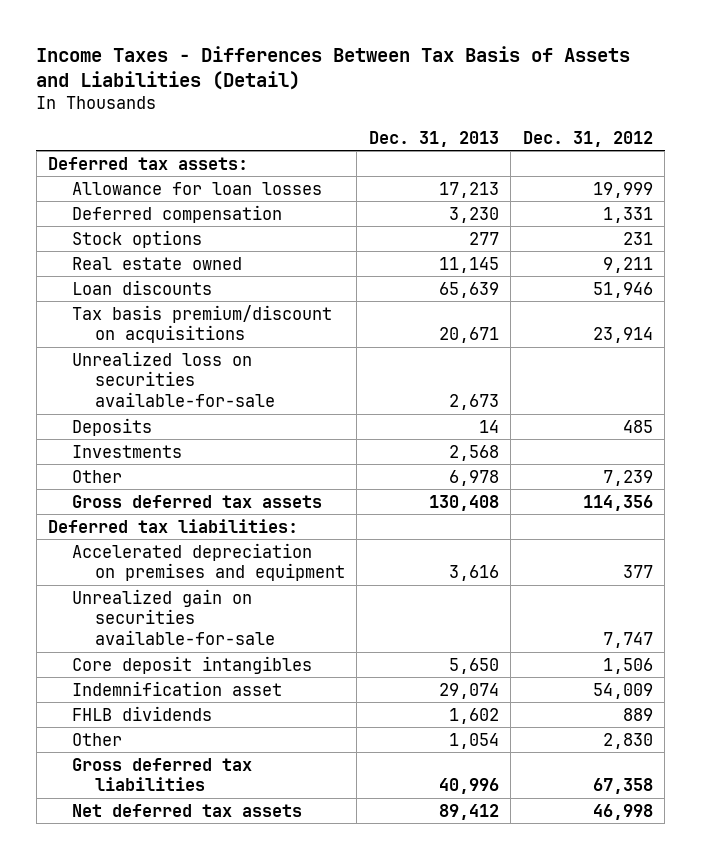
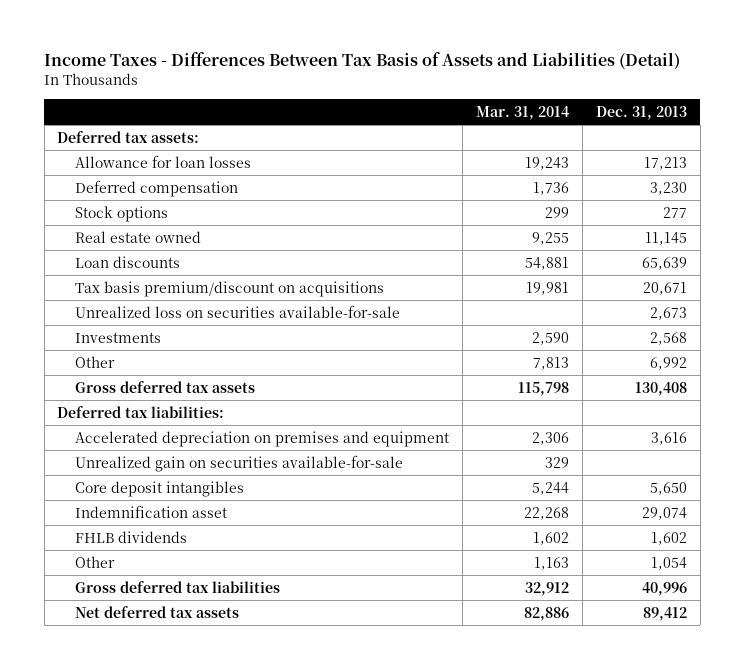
[522,130,653,147] Dec. 31, 2012 -> none
none -> [475,105,569,120] Mar. 31, 2014
[71,417,152,436] Deposits -> none
[448,469,499,486] 6,978 -> [649,356,687,370] 6,992

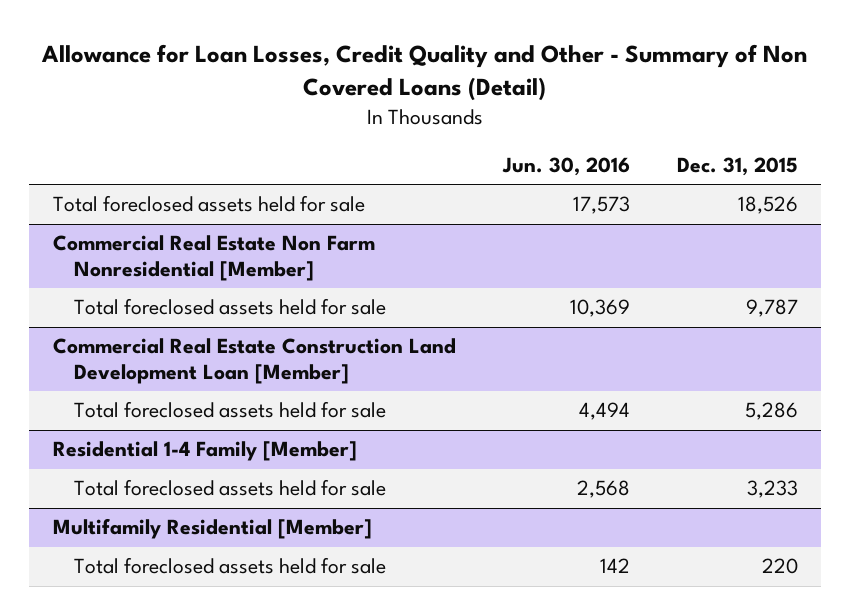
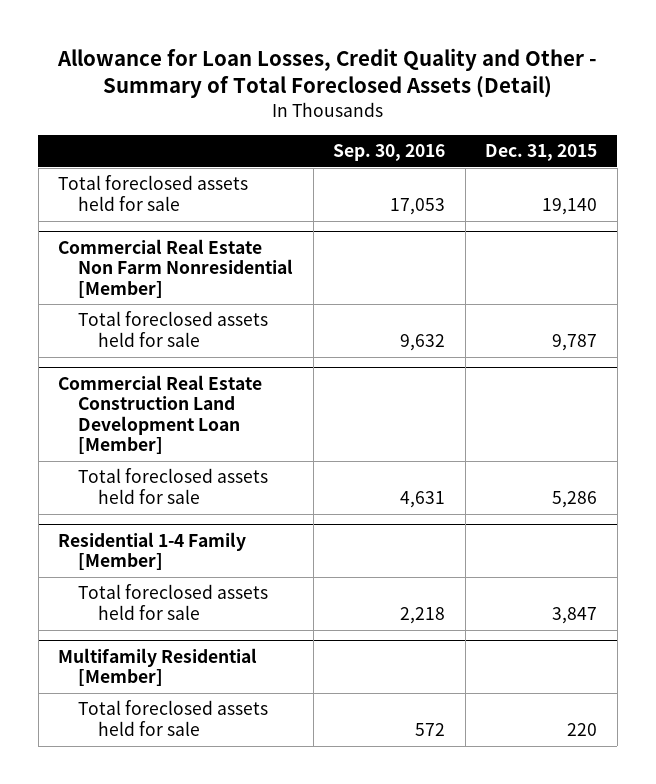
[41,44,808,102] Allowance for Loan Losses, Credit Quality and Other - Summary of Non Covered Loans (Detail) -> [56,47,597,99] Allowance for Loan Losses, Credit Quality and Other - Summary of Total Foreclosed Assets (Detail)
[501,156,630,176] Jun. 30, 2016 -> none
none -> [333,144,446,162] Sep. 30, 2016
[737,196,798,215] 18,526 -> [542,198,598,216] 19,140
[746,480,798,499] 3,233 -> [552,607,598,625] 3,847

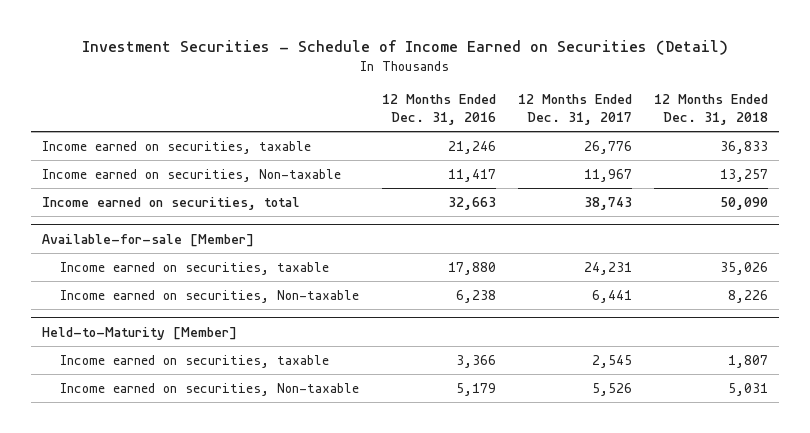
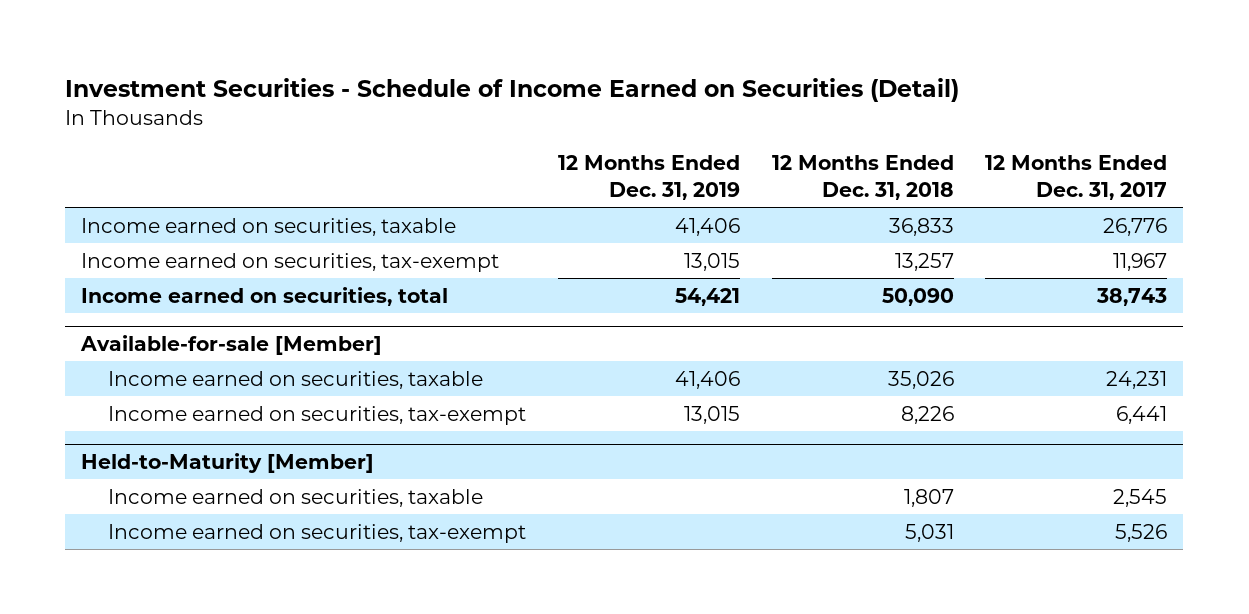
[381,94,496,126] 12 Months Ended Dec. 31, 2016 -> none
none -> [557,155,740,200] 12 Months Ended Dec. 31, 2019
[41,168,341,182] Income earned on securities, Non-taxable -> [81,252,500,272] Income earned on securities, tax-exempt
[60,289,360,303] Income earned on securities, Non-taxable -> [107,405,526,425] Income earned on securities, tax-exempt
[60,382,360,396] Income earned on securities, Non-taxable -> [107,523,526,543] Income earned on securities, tax-exempt

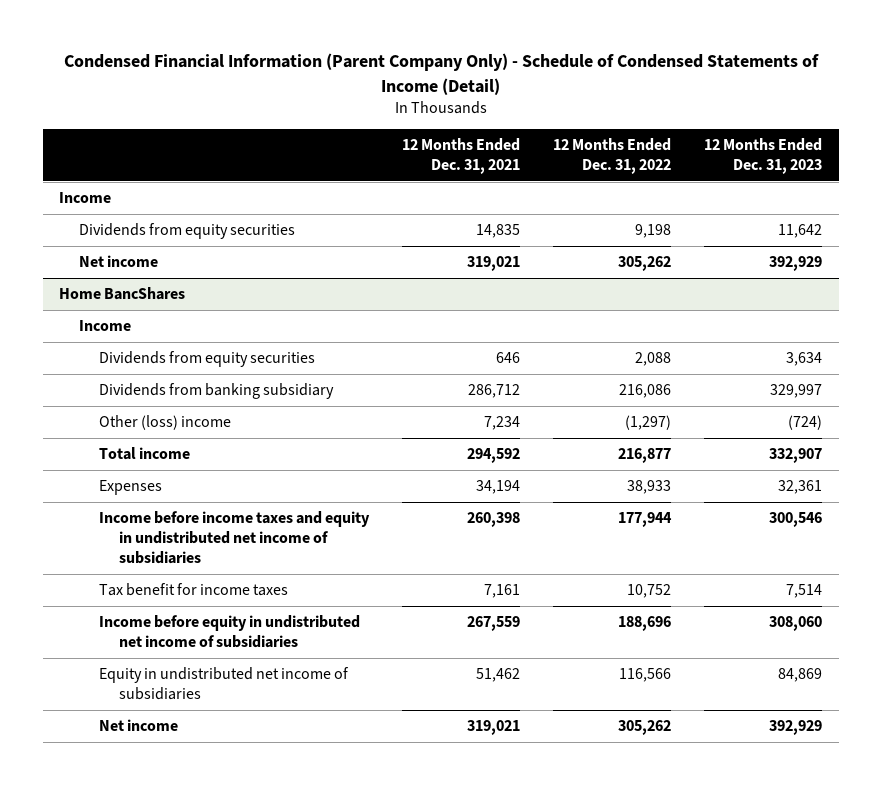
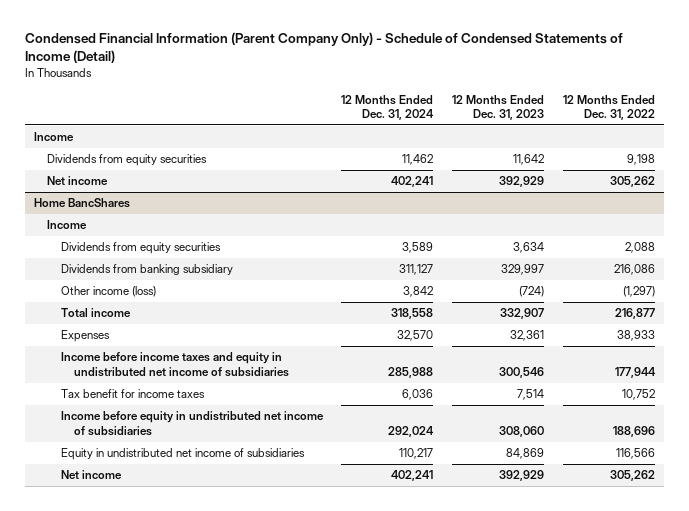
[402,138,521,175] 12 Months Ended Dec. 31, 2021 -> none
none -> [341,94,435,121] 12 Months Ended Dec. 31, 2024
[99,415,232,431] Other (loss) income -> [60,286,156,298] Other income (loss)

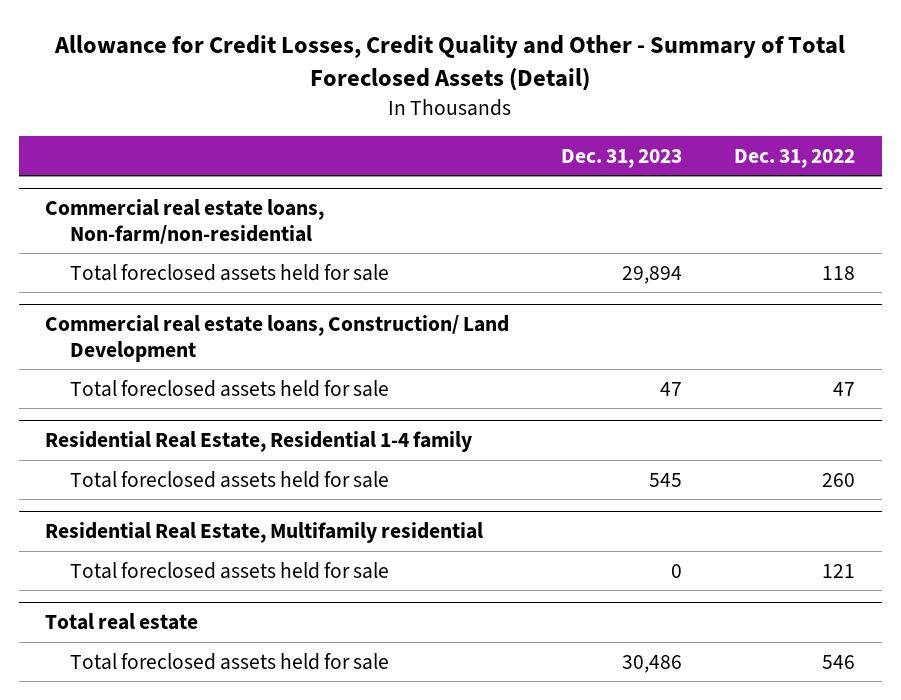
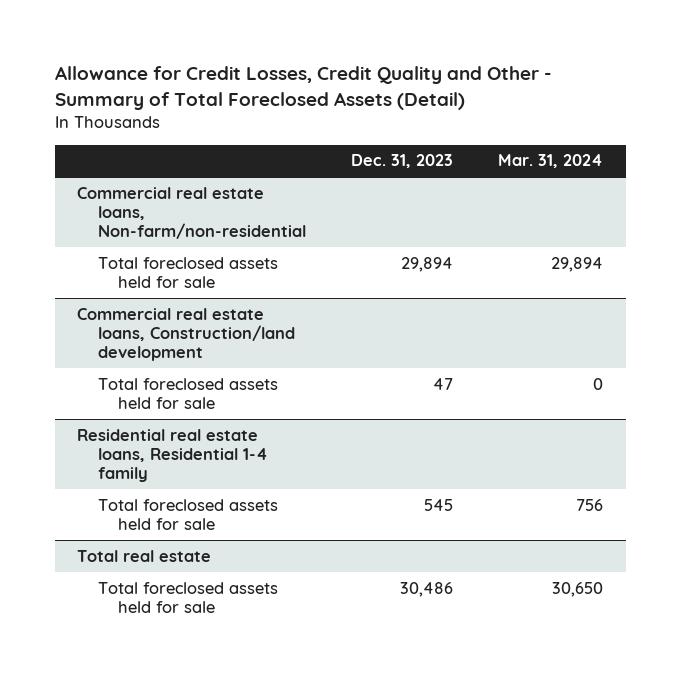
[734,148,856,168] Dec. 31, 2022 -> none
none -> [498,154,604,169] Mar. 31, 2024
[45,315,510,362] Commercial real estate loans, Construction/ Land Development -> [77,307,295,362] Commercial real estate loans, Construction/land development
[45,431,473,453] Residential Real Estate, Residential 1-4 family -> [77,428,268,483] Residential real estate loans, Residential 1-4 family
[45,522,484,544] Residential Real Estate, Multifamily residential -> none
[70,561,390,579] Total foreclosed assets held for sale -> none

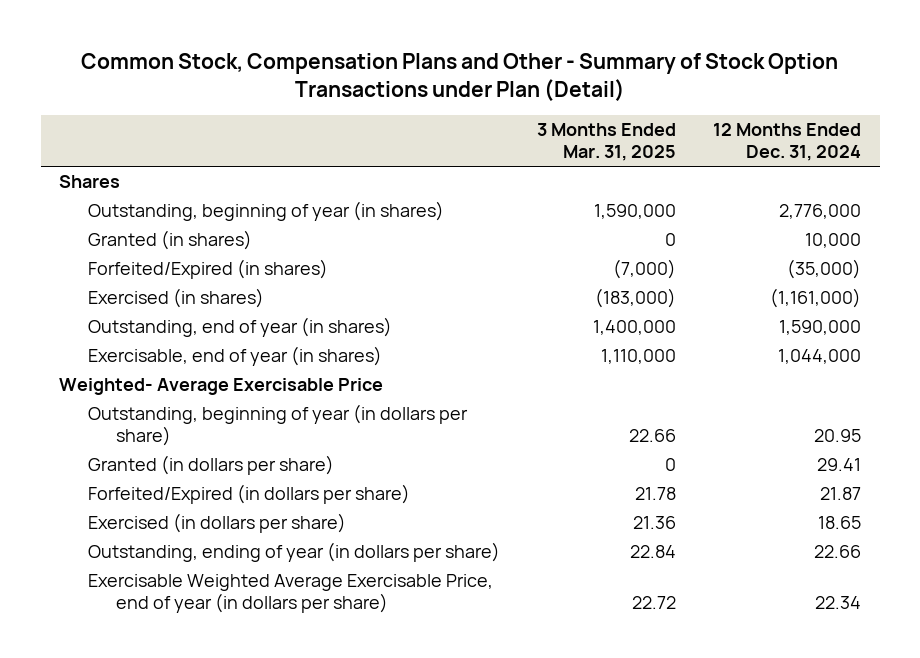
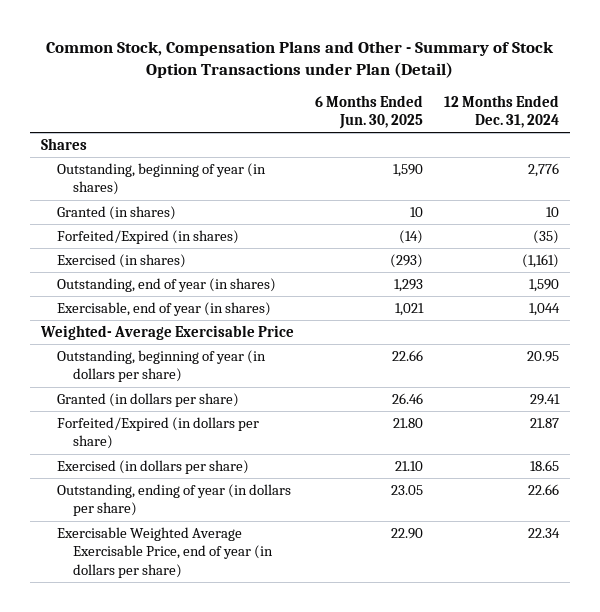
[536,123,676,162] 3 Months Ended Mar. 31, 2025 -> none
none -> [314,94,423,130] 6 Months Ended Jun. 30, 2025
[779,204,862,220] 2,776,000 -> [528,163,560,178] 2,776
[805,233,862,249] 10,000 -> [546,207,560,218] 10
[787,259,862,280] (35,000) -> [533,230,560,245] (35)
[770,288,862,309] (1,161,000) -> [522,254,560,269] (1,161)
[779,320,862,336] 1,590,000 -> [529,279,560,293] 1,590
[778,349,862,365] 1,044,000 -> [529,303,561,317] 1,044

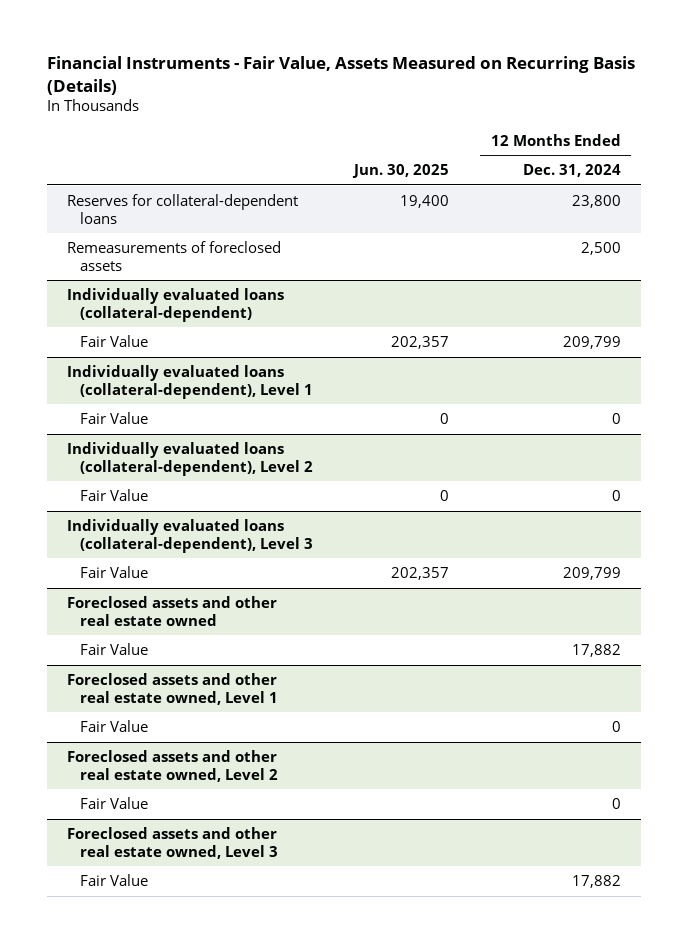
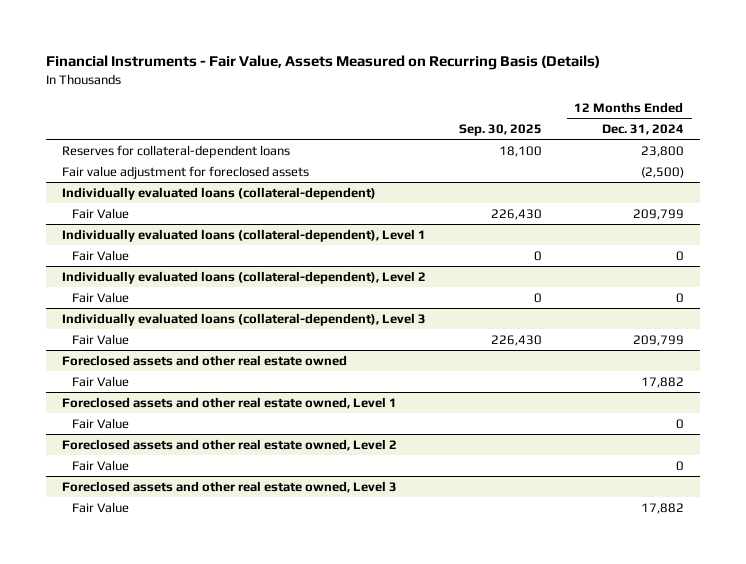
[352,164,450,179] Jun. 30, 2025 -> none
none -> [458,124,542,137] Sep. 30, 2025
[67,240,282,271] Remeasurements of foreclosed assets -> [62,165,310,179] Fair value adjustment for foreclosed assets
[580,241,621,255] 2,500 -> [640,166,684,178] (2,500)

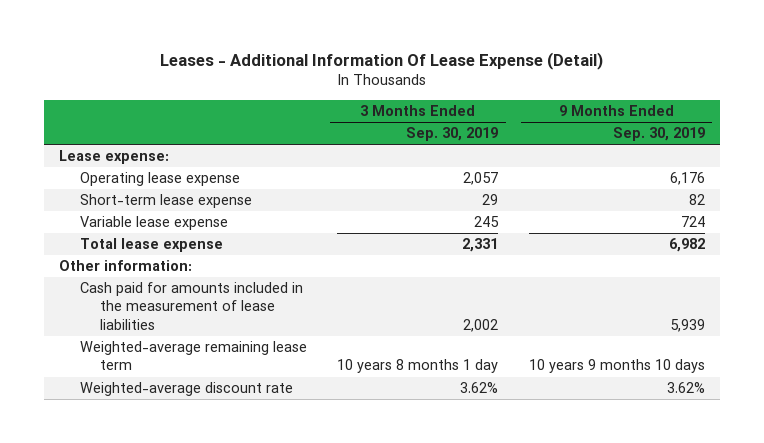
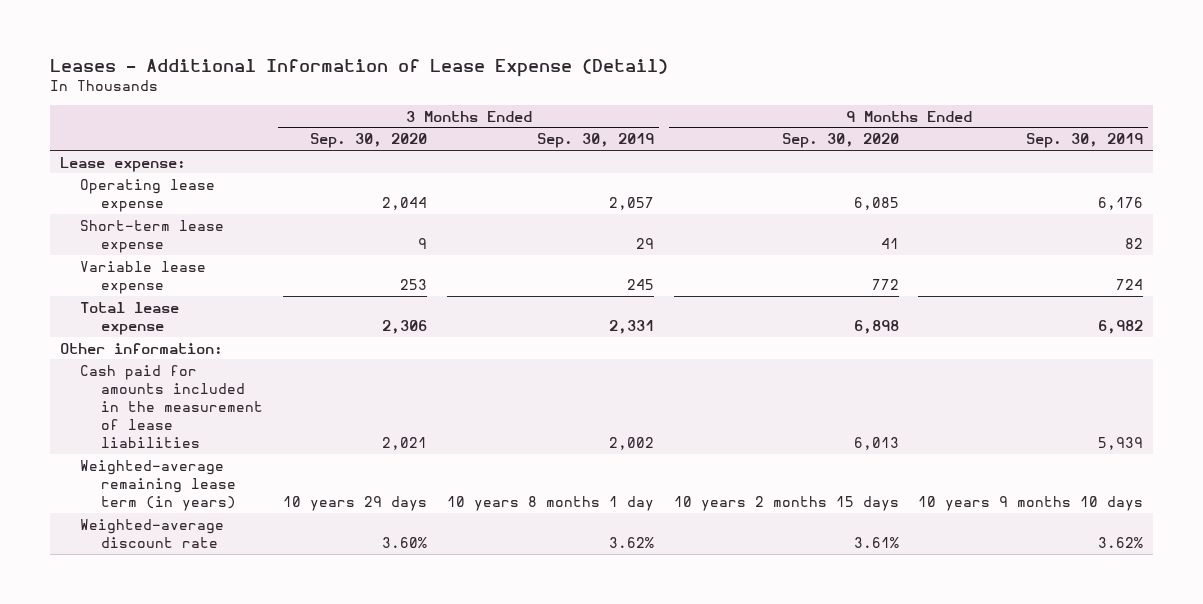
[159,52,603,71] Leases - Additional Information Of Lease Expense (Detail) -> [49,58,668,77] Leases - Additional Information of Lease Expense (Detail)
none -> [310,133,428,149] Sep. 30, 2020
none -> [781,133,899,149] Sep. 30, 2020
[79,341,307,371] Weighted-average remaining lease term -> [80,459,237,511] Weighted-average remaining lease term (in years)

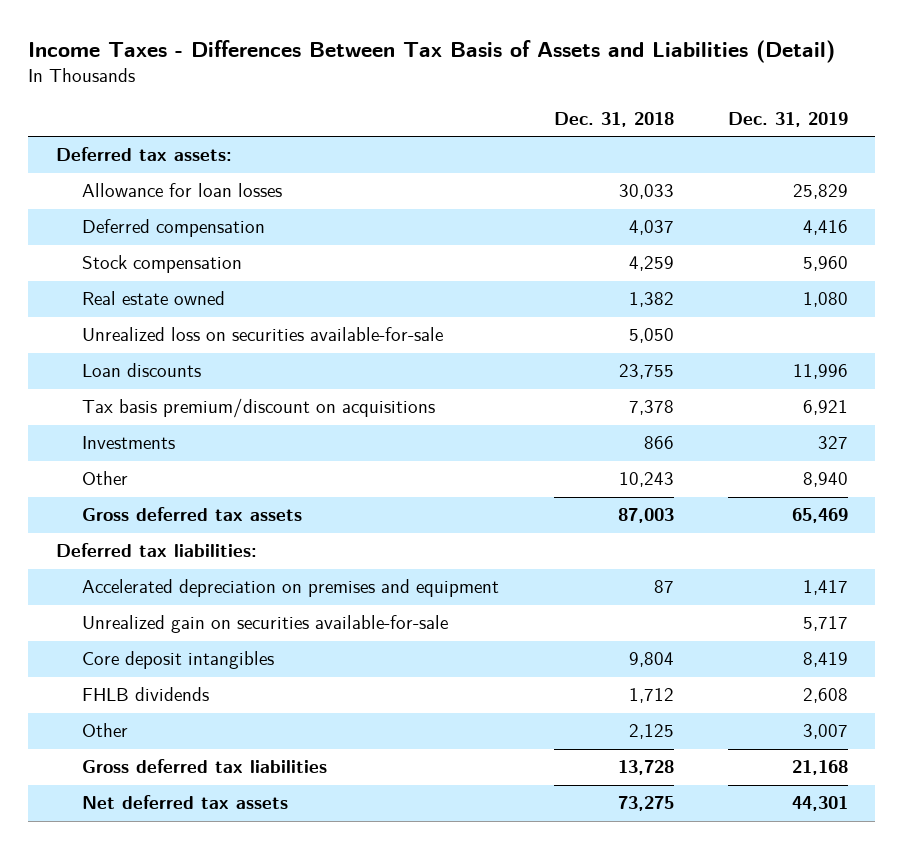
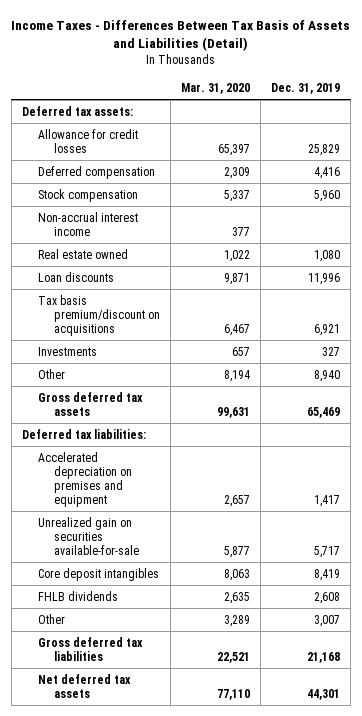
[553,111,674,127] Dec. 31, 2018 -> none
none -> [181,82,251,94] Mar. 31, 2020
[82,183,283,198] Allowance for loan losses -> [38,128,139,153] Allowance for credit losses
none -> [38,211,139,236] Non-accrual interest income
[82,327,444,342] Unrealized loss on securities available-for-sale -> none

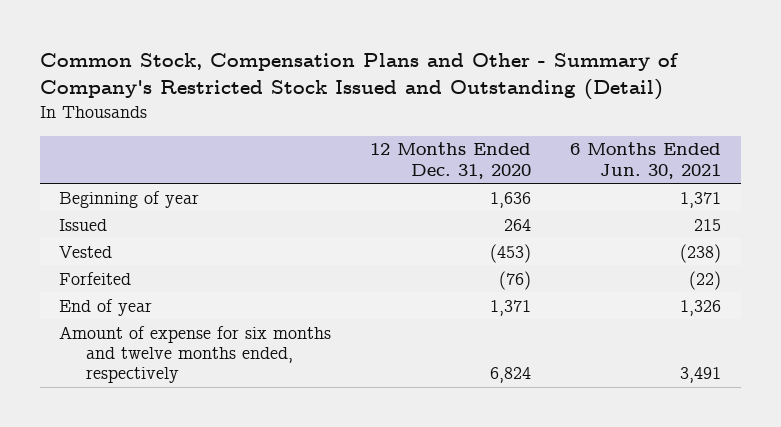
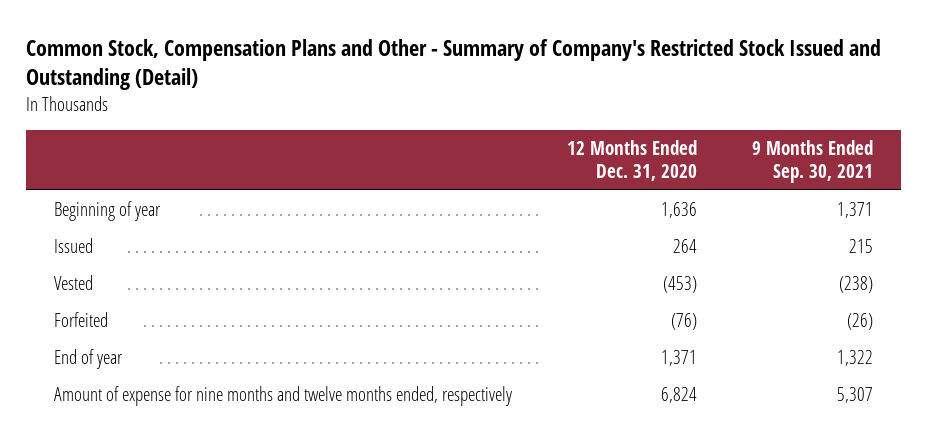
[570,142,722,179] 6 Months Ended Jun. 30, 2021 -> none
none -> [752,140,874,184] 9 Months Ended Sep. 30, 2021
[59,325,332,384] Amount of expense for six months and twelve months ended, respectively -> [53,386,512,407] Amount of expense for nine months and twelve months ended, respectively

